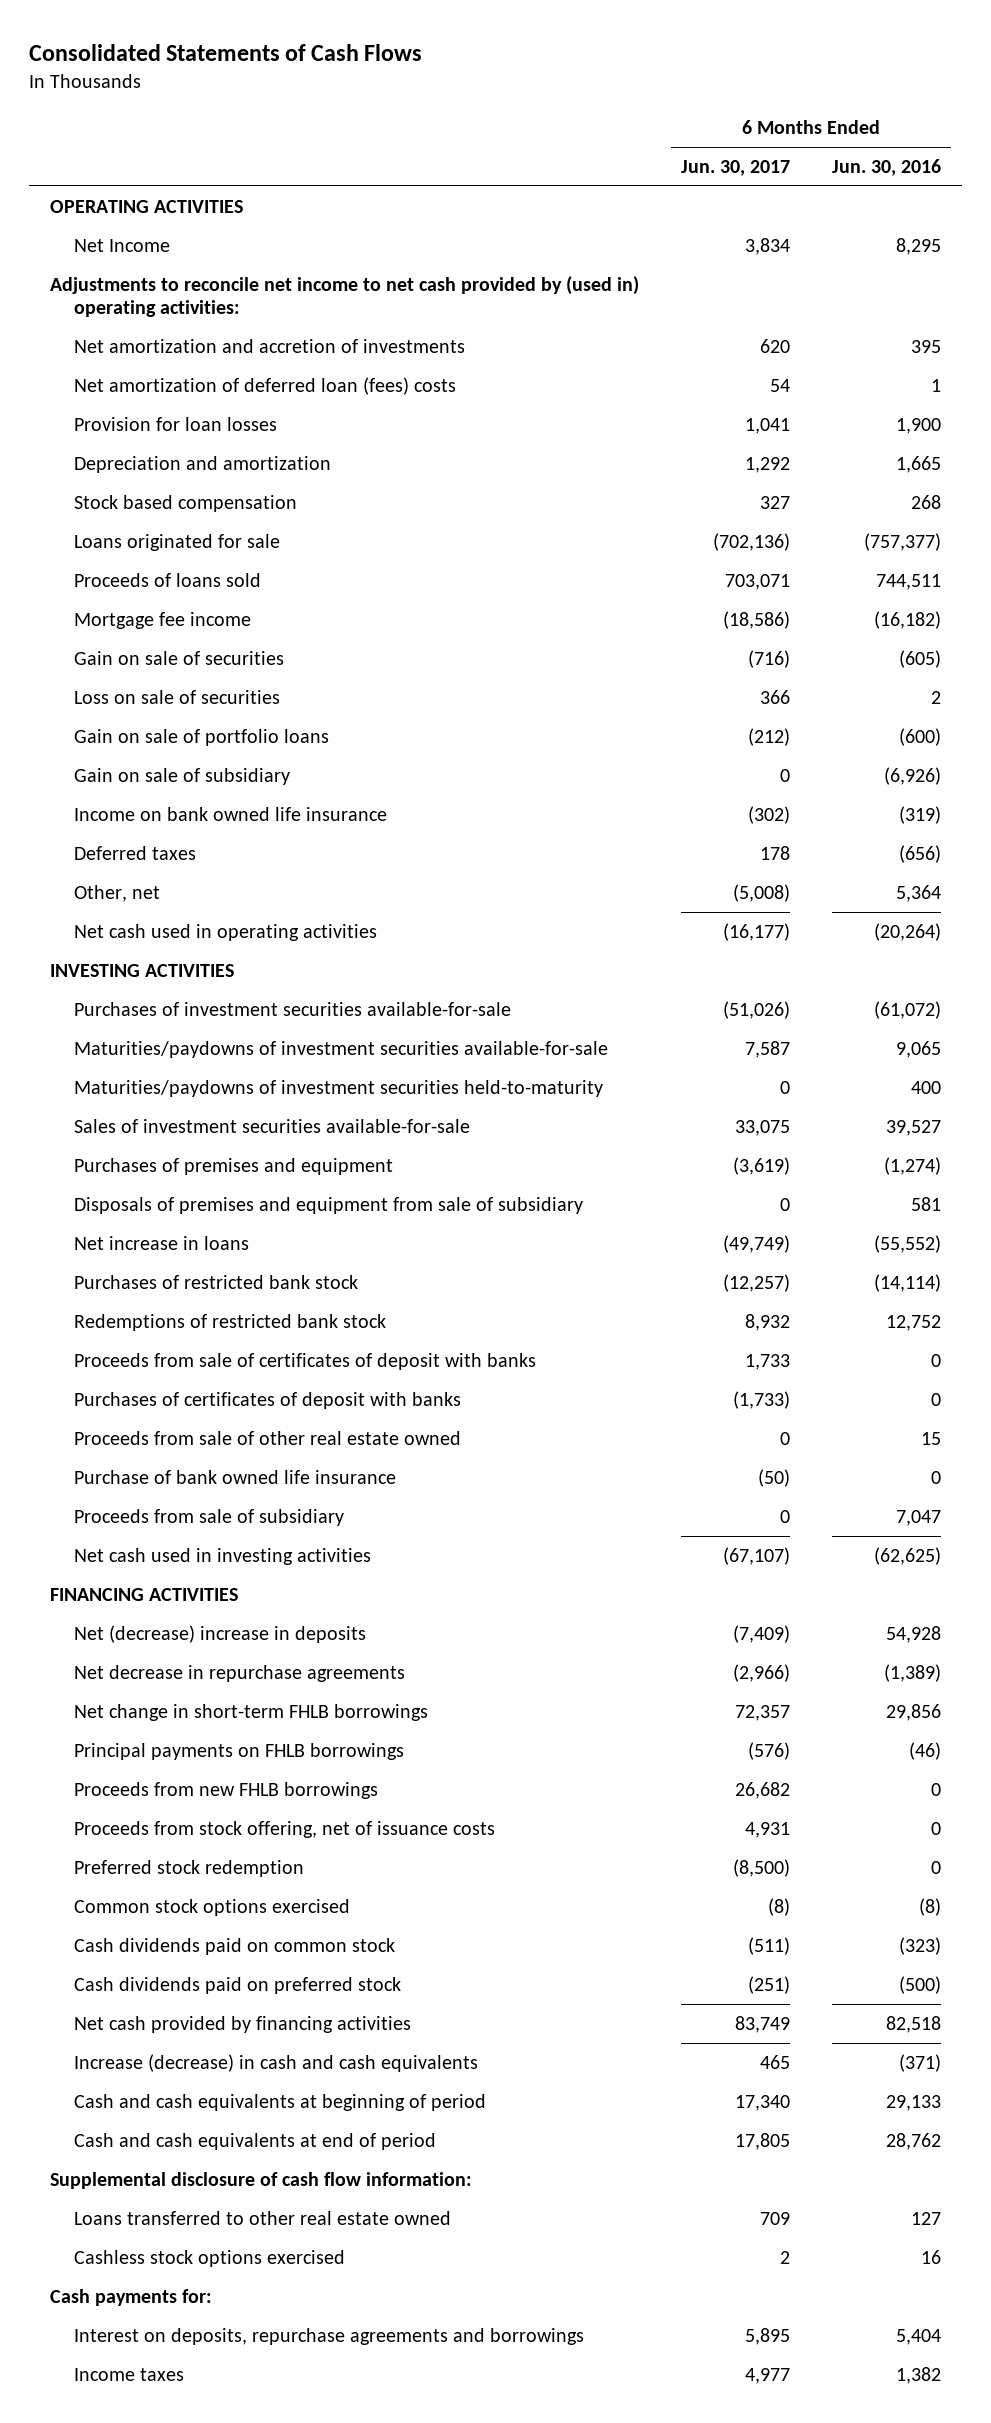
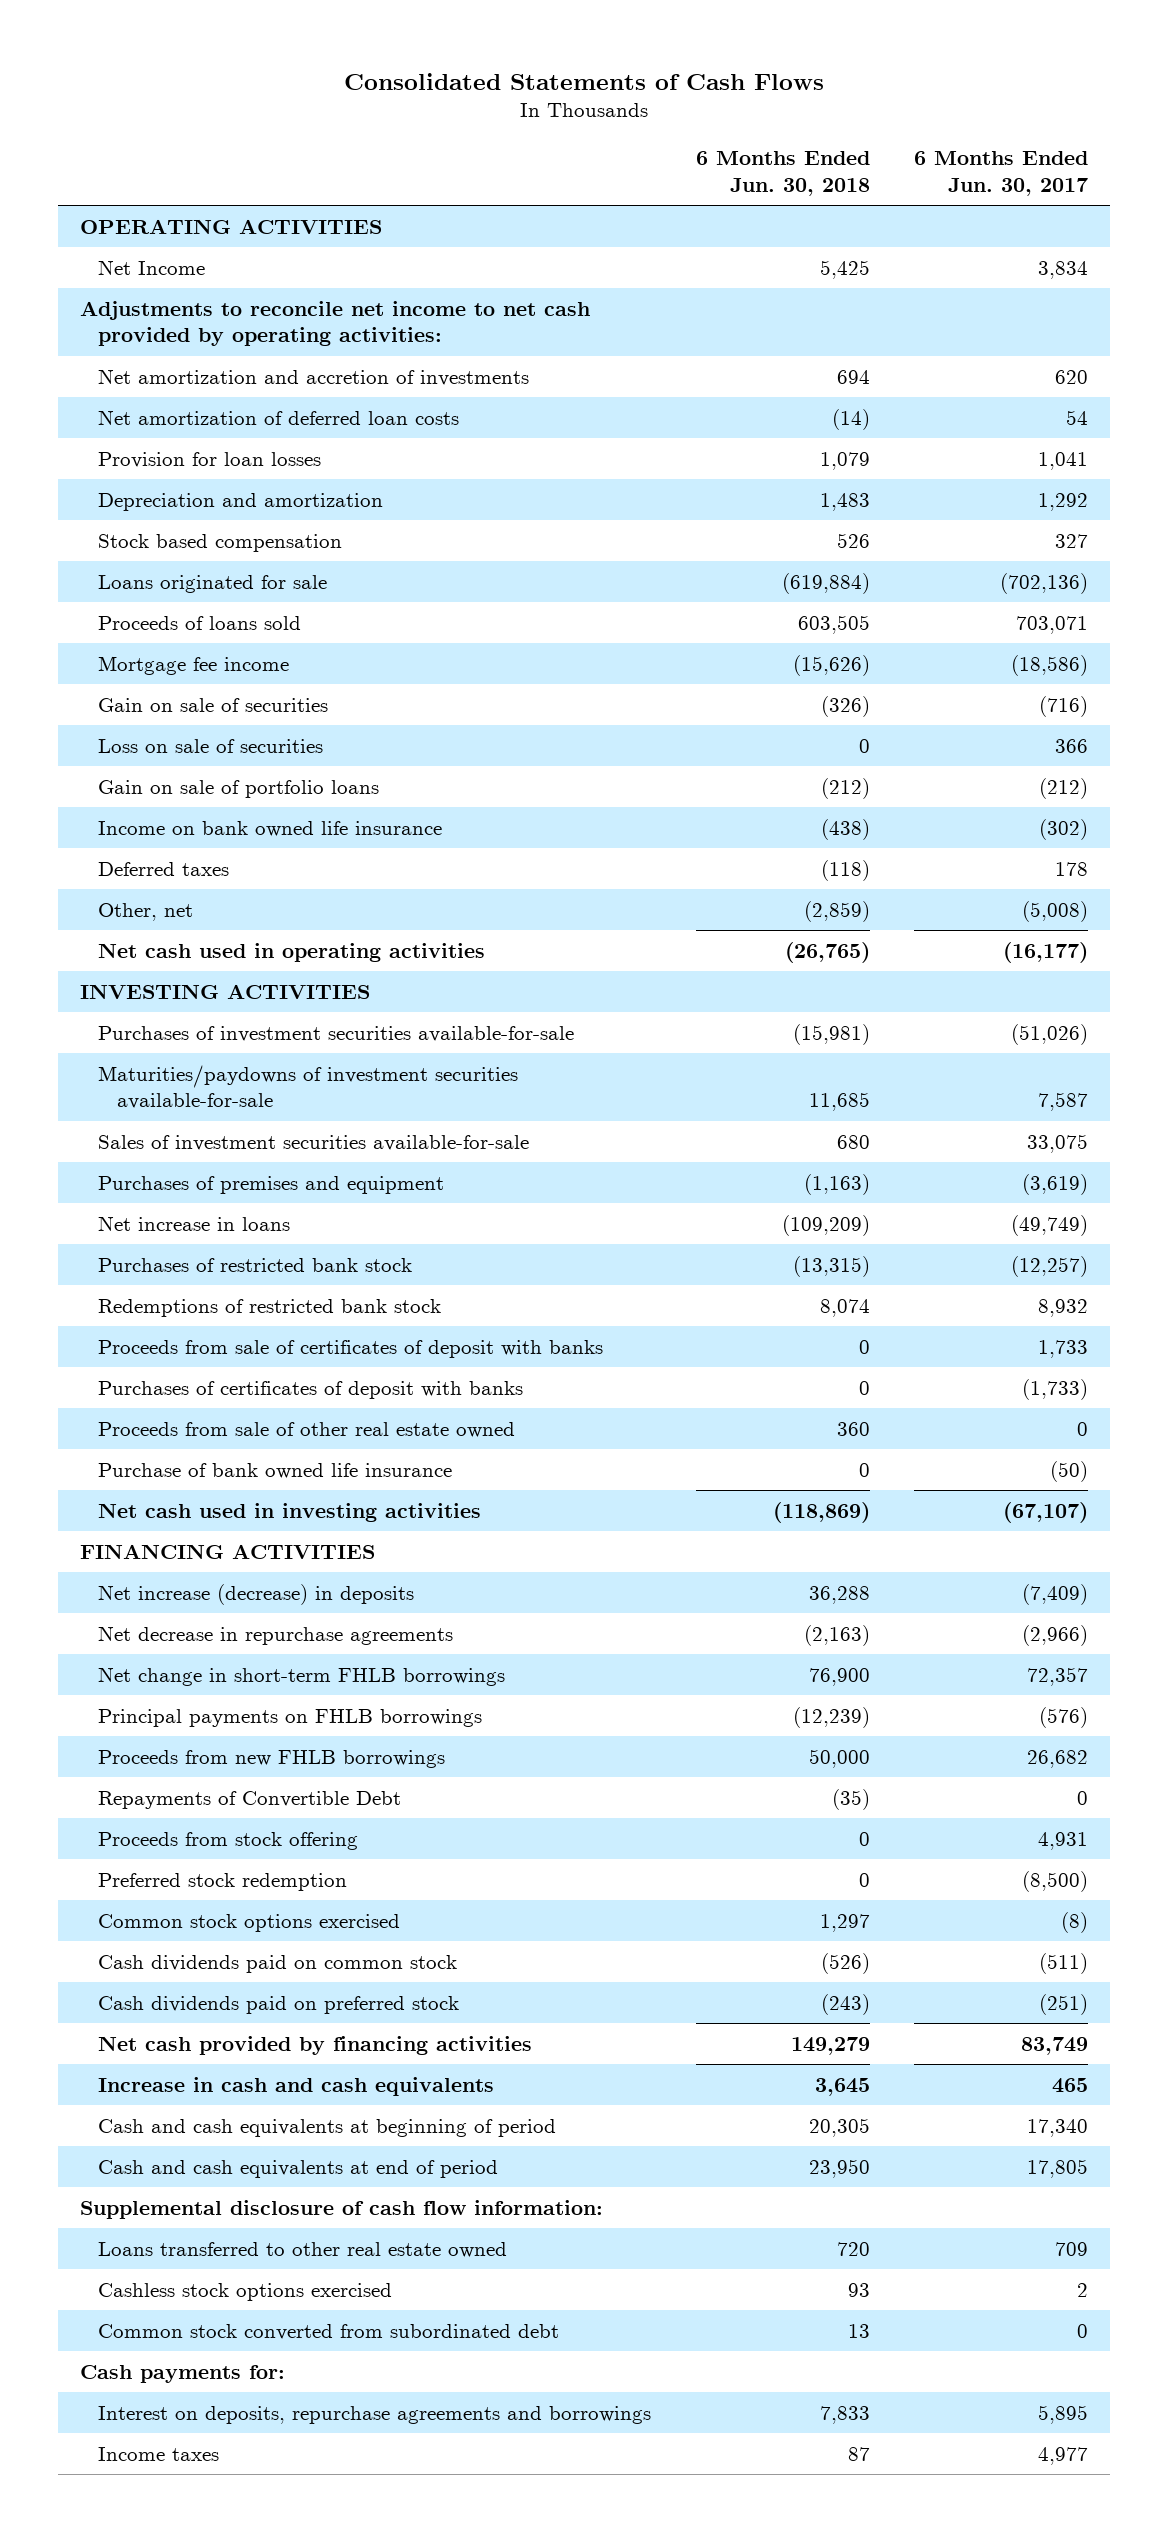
[831,159,941,177] Jun. 30, 2016 -> none
none -> [695,151,870,196] 6 Months Ended Jun. 30, 2018
[50,275,640,318] Adjustments to reconcile net income to net cash provided by (used in) operating activities: -> [79,300,590,347] Adjustments to reconcile net income to net cash provided by operating activities:
[74,376,457,395] Net amortization of deferred loan (fees) costs -> [98,409,460,425] Net amortization of deferred loan costs
[74,767,291,785] Gain on sale of subsidiary -> none
[74,1079,604,1097] Maturities/paydowns of investment securities held-to-maturity -> none
[74,1196,584,1214] Disposals of premises and equipment from sale of subsidiary -> none
[74,1508,345,1526] Proceeds from sale of subsidiary -> none
[74,1624,367,1643] Net (decrease) increase in deposits -> [98,1583,415,1605] Net increase (decrease) in deposits
none -> [98,1790,402,1809] Repayments of Convertible Debt
[74,1820,496,1838] Proceeds from stock offering, net of issuance costs -> [98,1831,359,1850] Proceeds from stock offering
[74,2053,479,2072] Increase (decrease) in cash and cash equivalents -> [98,2076,495,2096] Increase in cash and cash equivalents
none -> [98,2323,560,2340] Common stock converted from subordinated debt

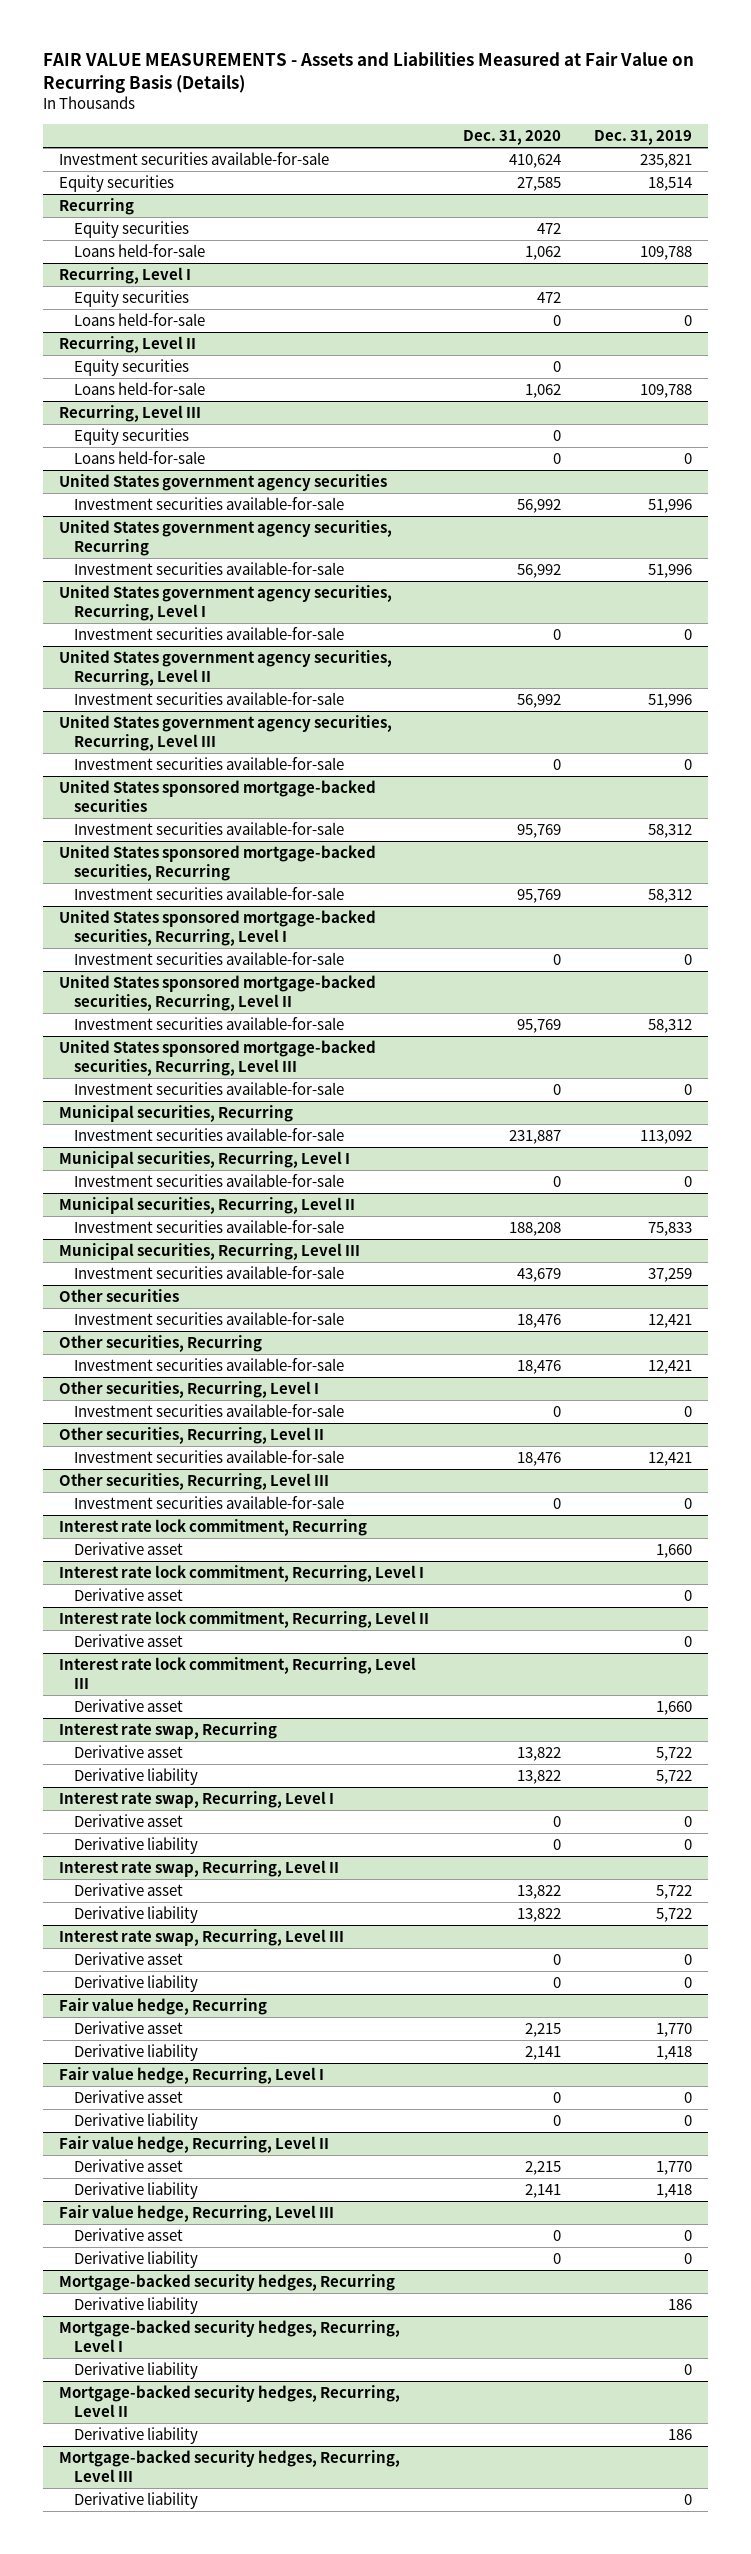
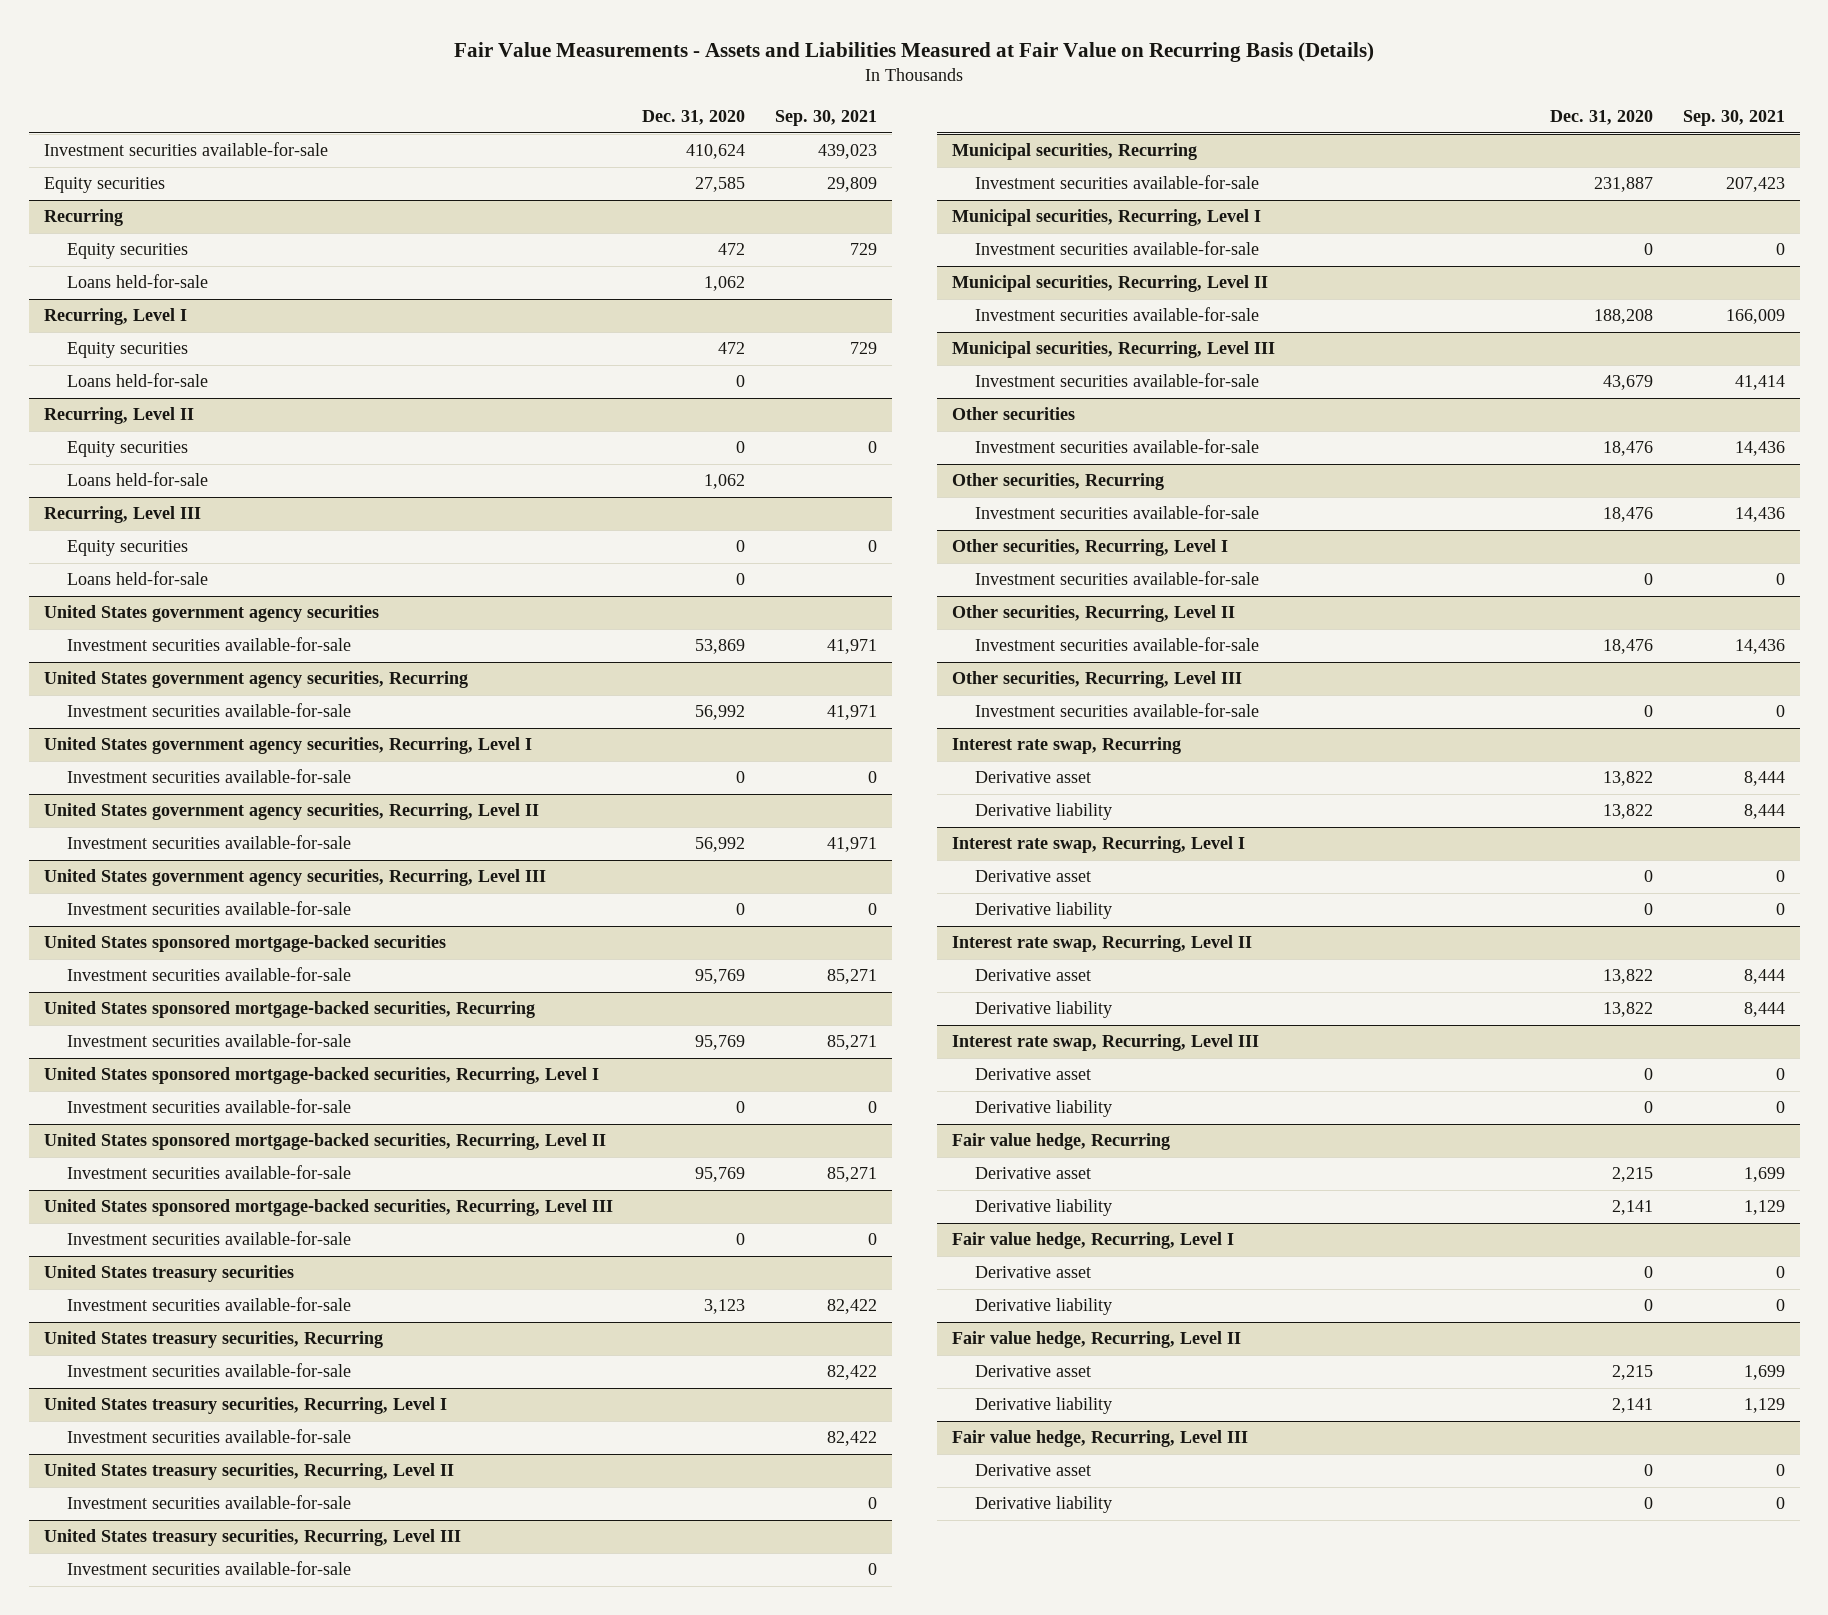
[42,52,694,94] FAIR VALUE MEASUREMENTS - Assets and Liabilities Measured at Fair Value on Recurring Basis (Details) -> [454,41,1375,62] Fair Value Measurements - Assets and Liabilities Measured at Fair Value on Recurring Basis (Details)
[593,130,692,146] Dec. 31, 2019 -> none
none -> [774,109,877,126] Sep. 30, 2021
[516,499,561,514] 56,992 -> [695,639,746,655] 53,869
none -> [43,1265,294,1283] United States treasury securities
none -> [67,1297,352,1312] Investment securities available-for-sale
none -> [43,1331,383,1349] United States treasury securities, Recurring
none -> [67,1363,352,1378] Investment securities available-for-sale
none -> [43,1397,447,1415] United States treasury securities, Recurring, Level I
none -> [67,1429,352,1444] Investment securities available-for-sale
none -> [43,1463,454,1481] United States treasury securities, Recurring, Level II
none -> [67,1495,352,1510] Investment securities available-for-sale
none -> [43,1529,461,1547] United States treasury securities, Recurring, Level III
none -> [67,1561,352,1576] Investment securities available-for-sale
[59,1519,368,1537] Interest rate lock commitment, Recurring -> none
[73,1542,183,1556] Derivative asset -> none
[59,1565,425,1583] Interest rate lock commitment, Recurring, Level I -> none
[73,1588,183,1602] Derivative asset -> none
[59,1611,430,1629] Interest rate lock commitment, Recurring, Level II -> none
[73,1634,183,1648] Derivative asset -> none
[59,1657,417,1690] Interest rate lock commitment, Recurring, Level III -> none
[73,1699,183,1713] Derivative asset -> none
[59,2274,396,2292] Mortgage-backed security hedges, Recurring -> none
[73,2297,198,2315] Derivative liability -> none
[59,2320,401,2353] Mortgage-backed security hedges, Recurring, Level I -> none
[73,2362,198,2380] Derivative liability -> none
[59,2385,401,2418] Mortgage-backed security hedges, Recurring, Level II -> none
[73,2427,198,2445] Derivative liability -> none
[59,2450,401,2483] Mortgage-backed security hedges, Recurring, Level III -> none
[73,2492,198,2510] Derivative liability -> none

